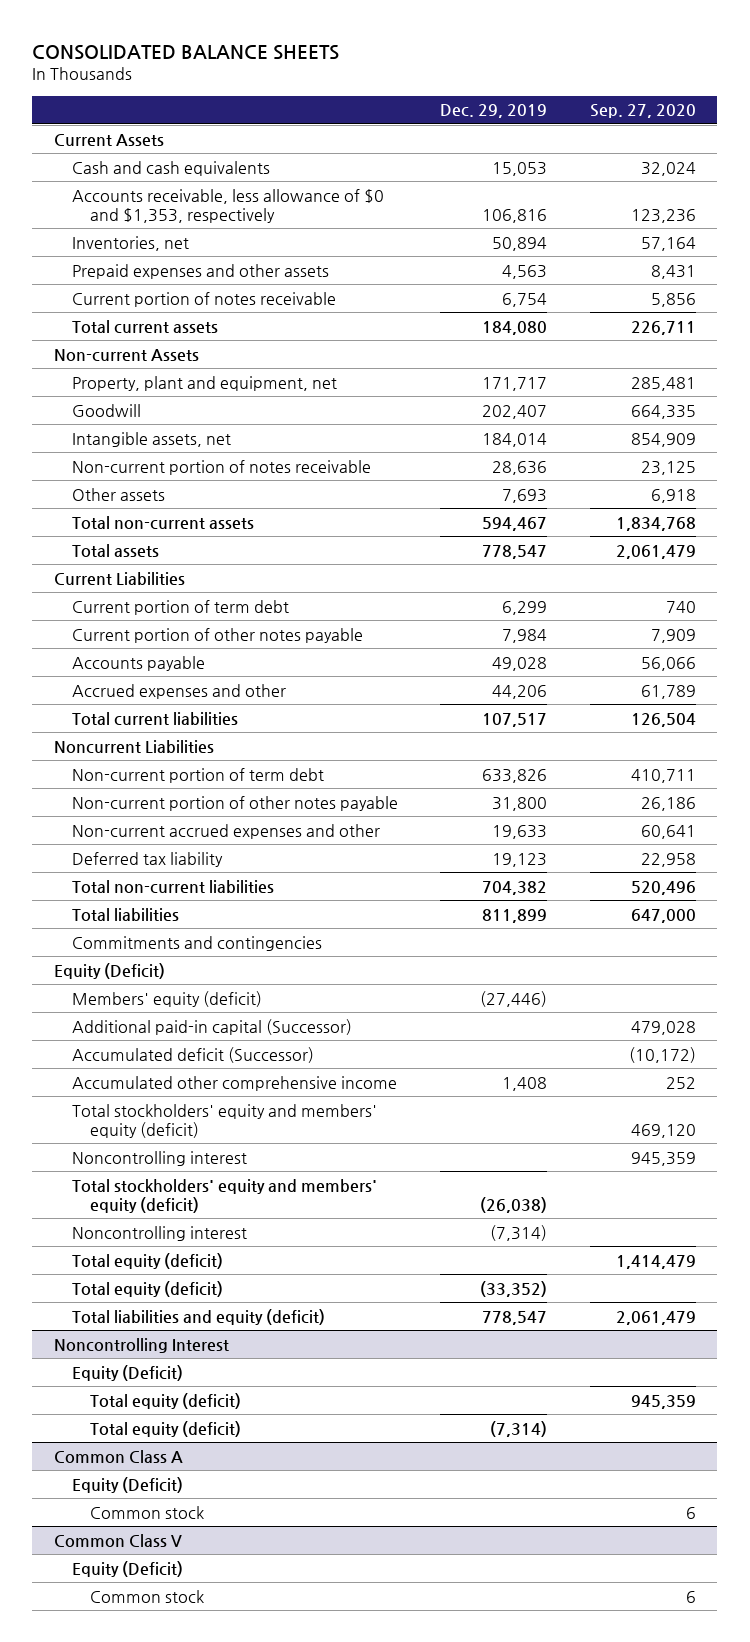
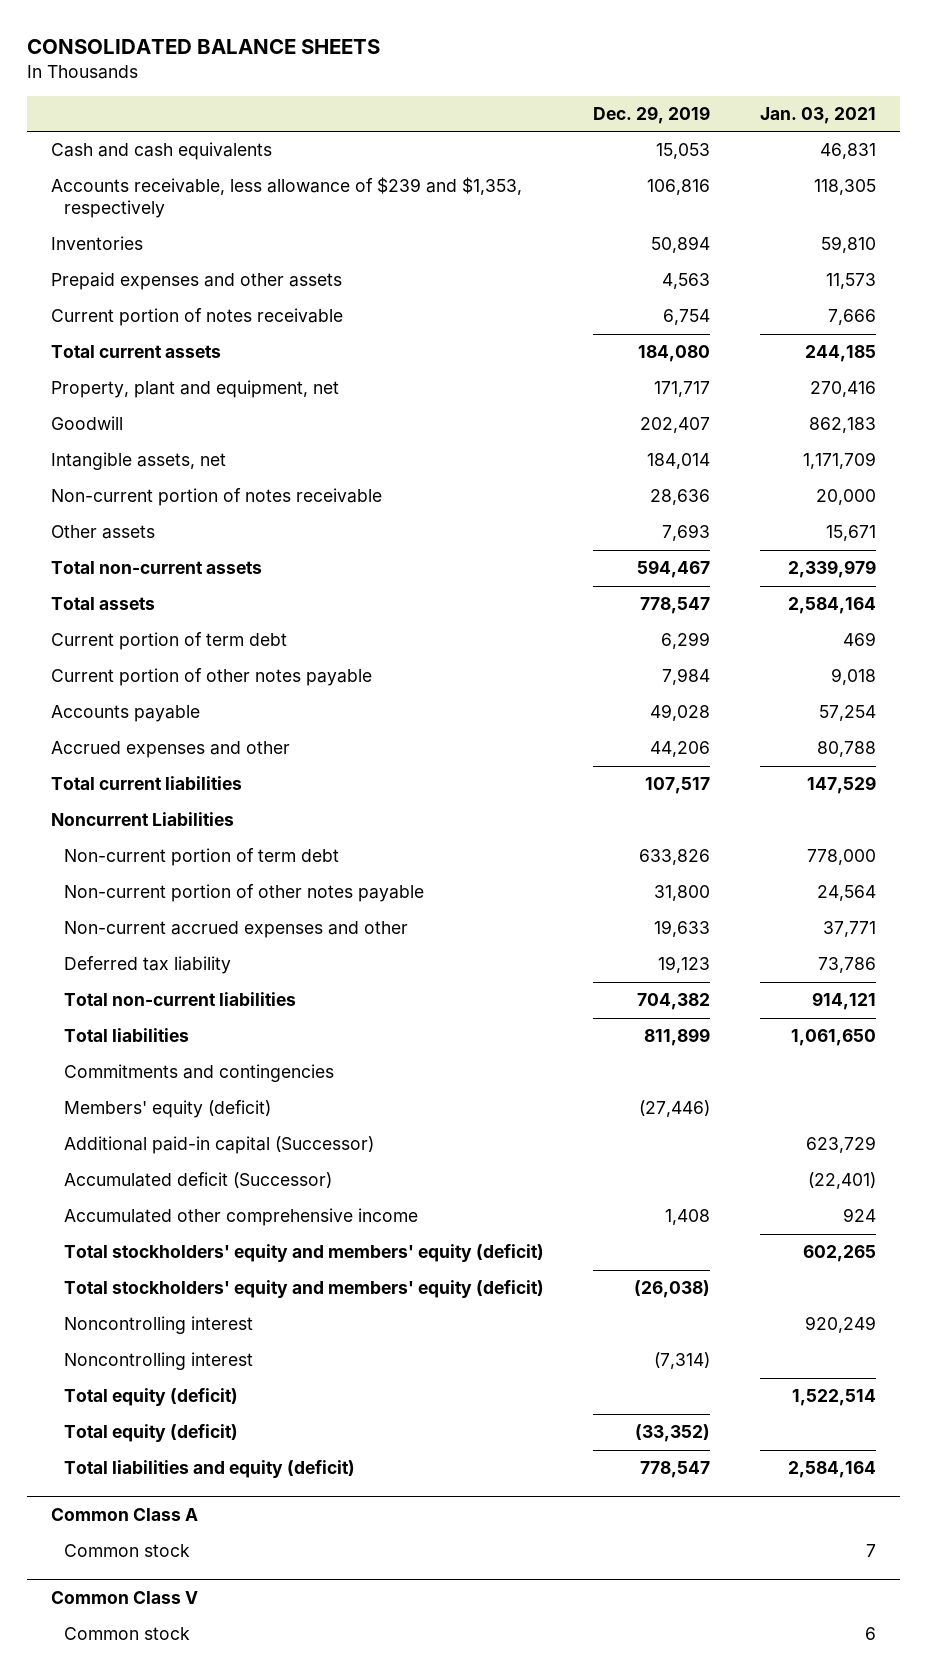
[590,104,697,119] Sep. 27, 2020 -> none
none -> [759,106,876,124] Jan. 03, 2021
[53,133,164,146] Current Assets -> none
[71,188,384,223] Accounts receivable, less allowance of $0 and $1,353, respectively -> [51,177,523,219] Accounts receivable, less allowance of $239 and $1,353, respectively
[71,235,189,251] Inventories, net -> [51,236,144,251] Inventories
[53,348,199,362] Non-current Assets -> none
[53,571,185,585] Current Liabilities -> none
[53,962,165,979] Equity (Deficit) -> none
[71,1150,247,1166] Noncontrolling interest -> [64,1316,254,1335] Noncontrolling interest
[53,1337,229,1353] Noncontrolling Interest -> none
[71,1364,183,1381] Equity (Deficit) -> none
[89,1392,241,1409] Total equity (deficit) -> none
[89,1420,241,1437] Total equity (deficit) -> none
[71,1476,183,1493] Equity (Deficit) -> none
[71,1560,183,1577] Equity (Deficit) -> none

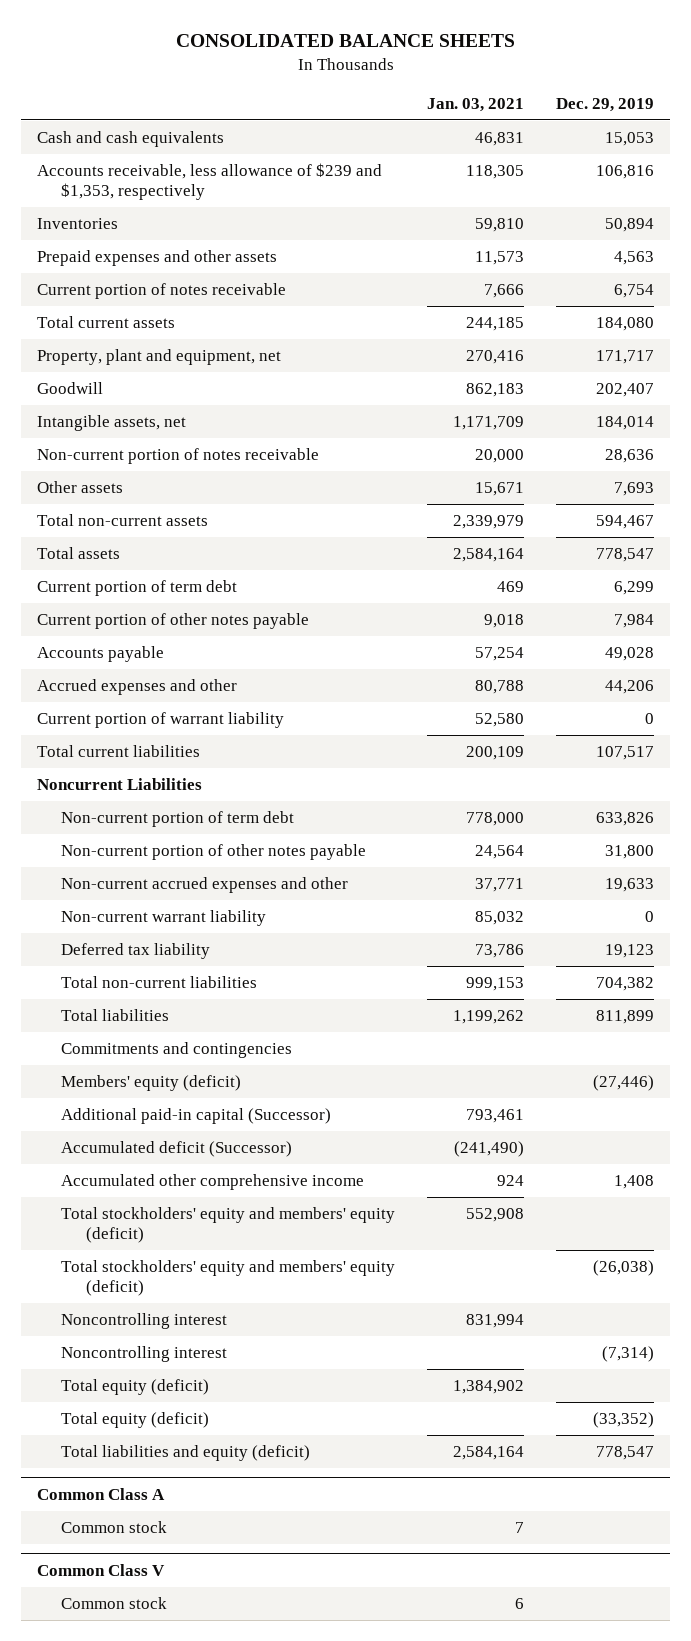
none -> [36,712,284,729] Current portion of warrant liability
[806,776,876,795] 147,529 -> [466,746,525,761] 200,109
none -> [61,910,267,927] Non-current warrant liability
[811,992,876,1011] 914,121 -> [466,977,525,992] 999,153
[790,1029,876,1047] 1,061,650 -> [453,1010,525,1025] 1,199,262
[805,1136,876,1154] 623,729 -> [466,1109,525,1124] 793,461
[807,1172,876,1190] (22,401) -> [454,1141,525,1158] (241,490)
[802,1245,876,1263] 602,265 -> [466,1208,525,1223] 552,908
[804,1316,876,1334] 920,249 -> [466,1314,525,1329] 831,994
[791,1389,876,1407] 1,522,514 -> [453,1380,525,1395] 1,384,902

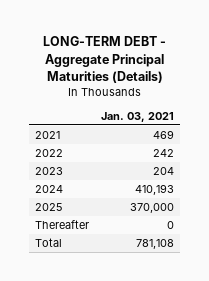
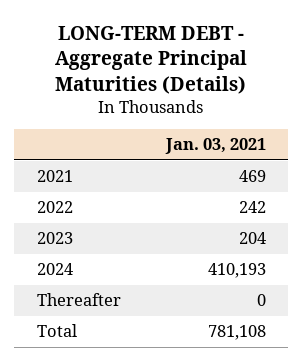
[35,203,64,212] 2025 -> none

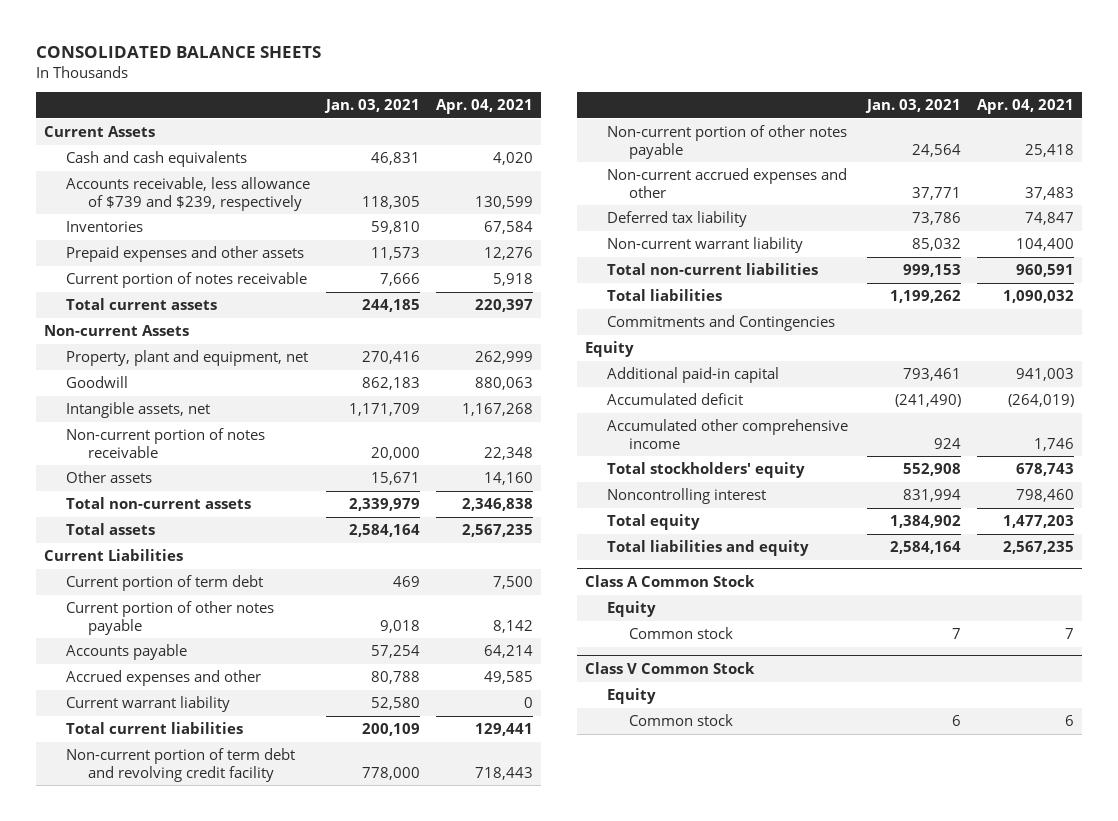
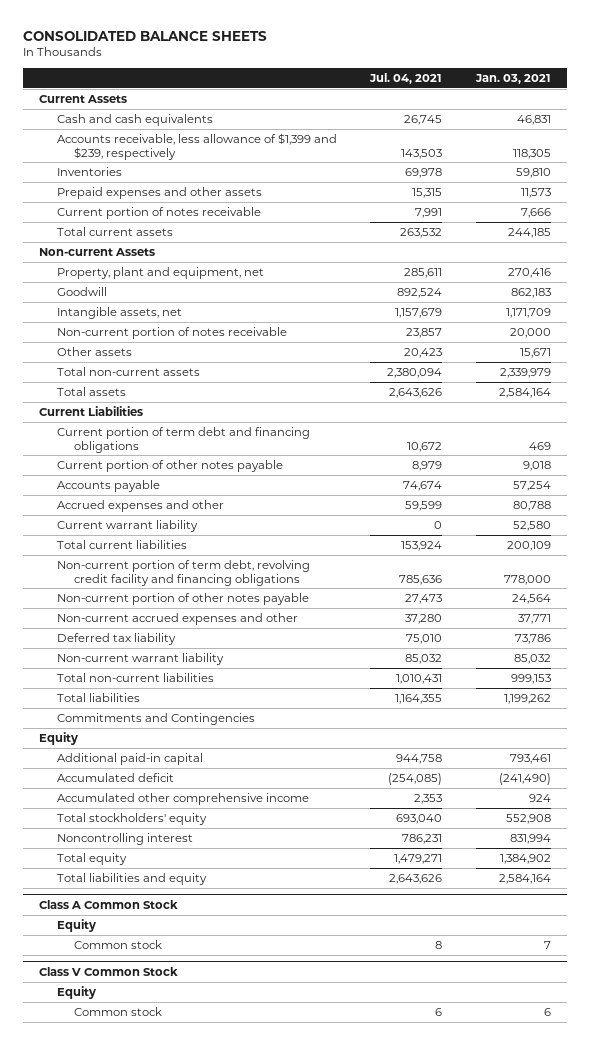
[435,98,533,114] Apr. 04, 2021 -> none
none -> [369,73,443,85] Jul. 04, 2021
[65,176,310,211] Accounts receivable, less allowance of $739 and $239, respectively -> [56,132,337,160] Accounts receivable, less allowance of $1,399 and $239, respectively
[65,574,263,591] Current portion of term debt -> [56,426,310,453] Current portion of term debt and financing obligations
[65,747,295,782] Non-current portion of term debt and revolving credit facility -> [56,559,310,586] Non-current portion of term debt, revolving credit facility and financing obligations

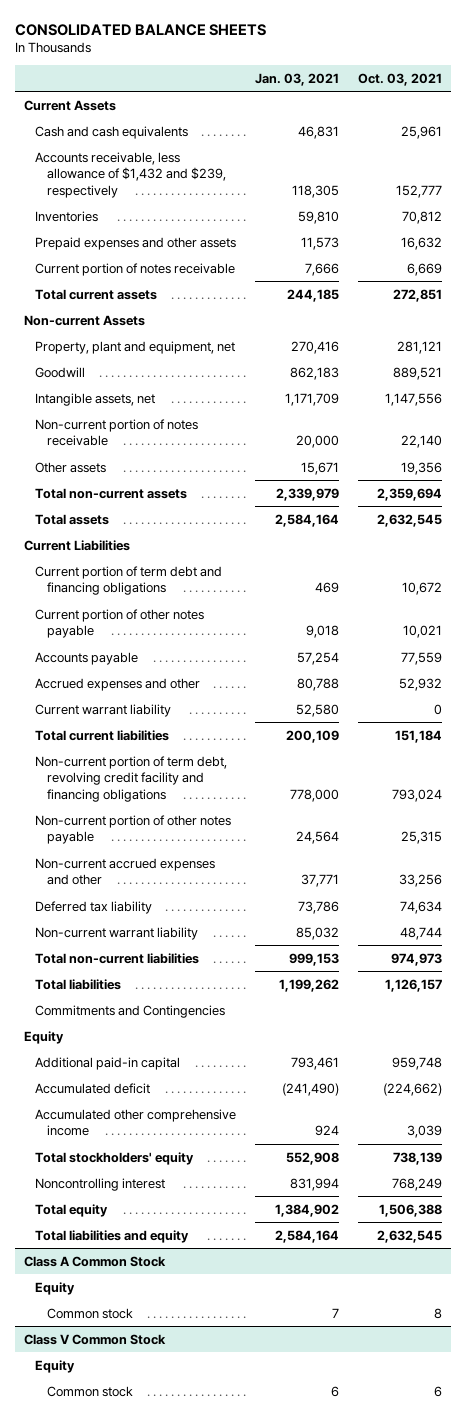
[369,73,443,85] Jul. 04, 2021 -> none
none -> [357,72,442,86] Oct. 03, 2021
[56,132,337,160] Accounts receivable, less allowance of $1,399 and $239, respectively -> [35,151,226,199] Accounts receivable, less allowance of $1,432 and $239, respectively

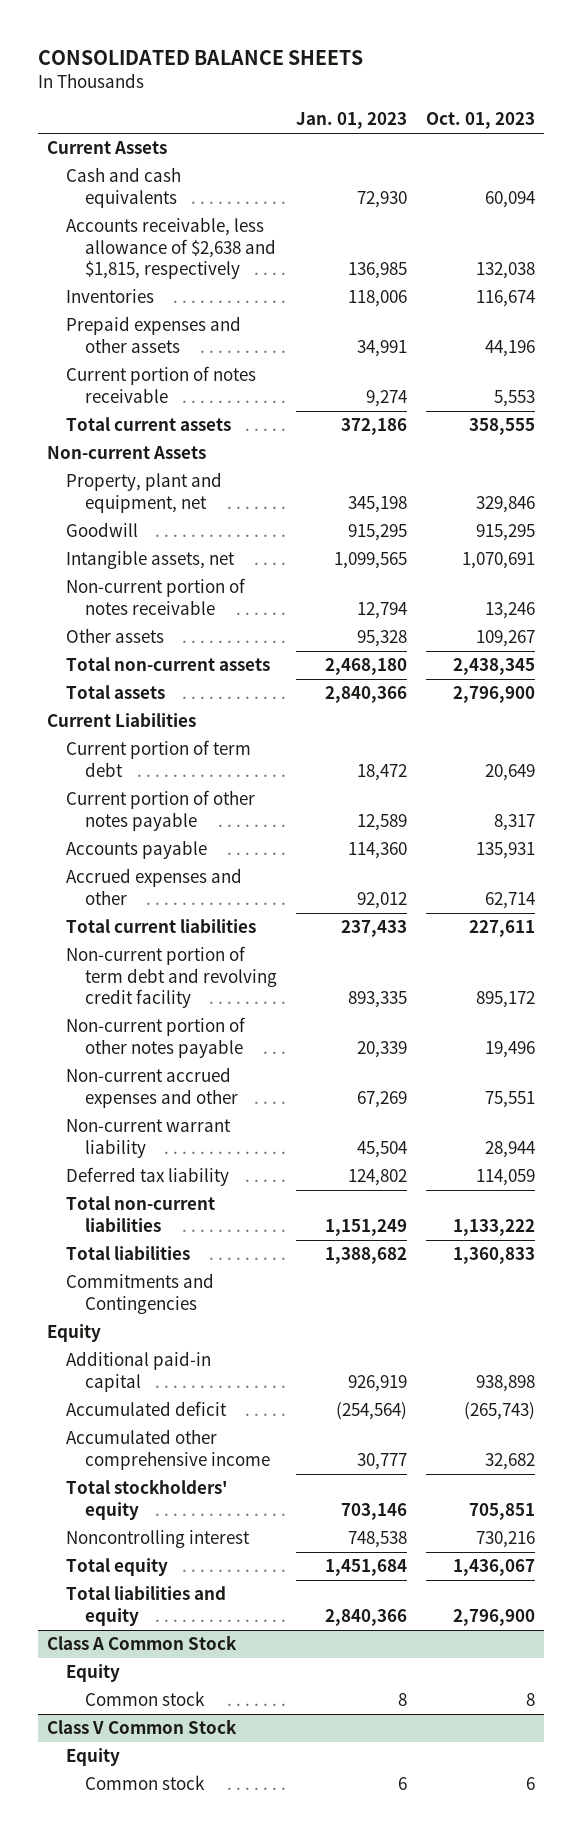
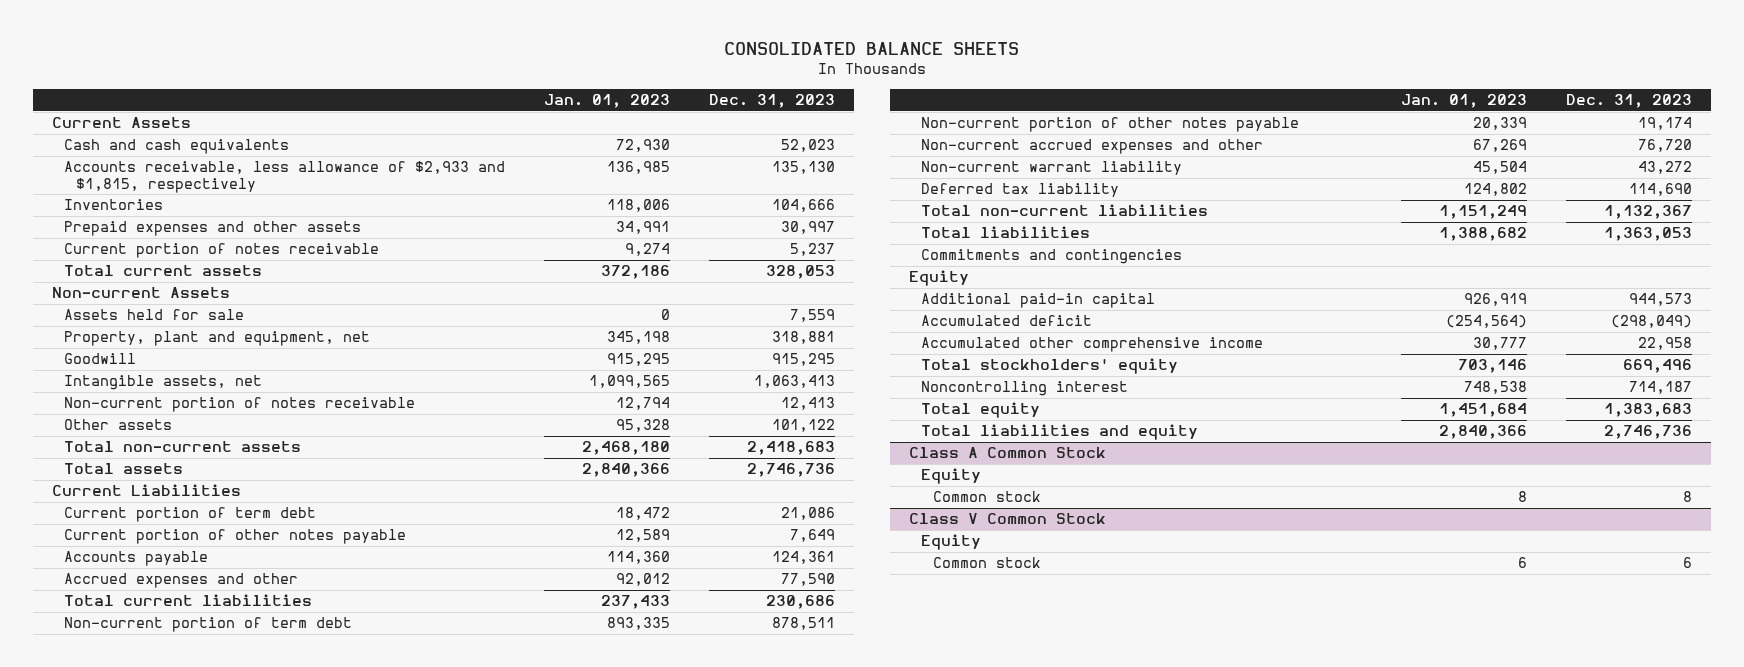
[425,112,535,130] Oct. 01, 2023 -> none
none -> [708,94,835,109] Dec. 31, 2023
[66,217,276,280] Accounts receivable, less allowance of $2,638 and $1,815, respectively -> [63,161,505,193] Accounts receivable, less allowance of $2,933 and $1,815, respectively
none -> [63,309,244,321] Assets held for sale
[66,946,277,1009] Non-current portion of term debt and revolving credit facility -> [63,617,352,633] Non-current portion of term debt
[66,1273,215,1314] Commitments and Contingencies -> [921,249,1183,265] Commitments and contingencies

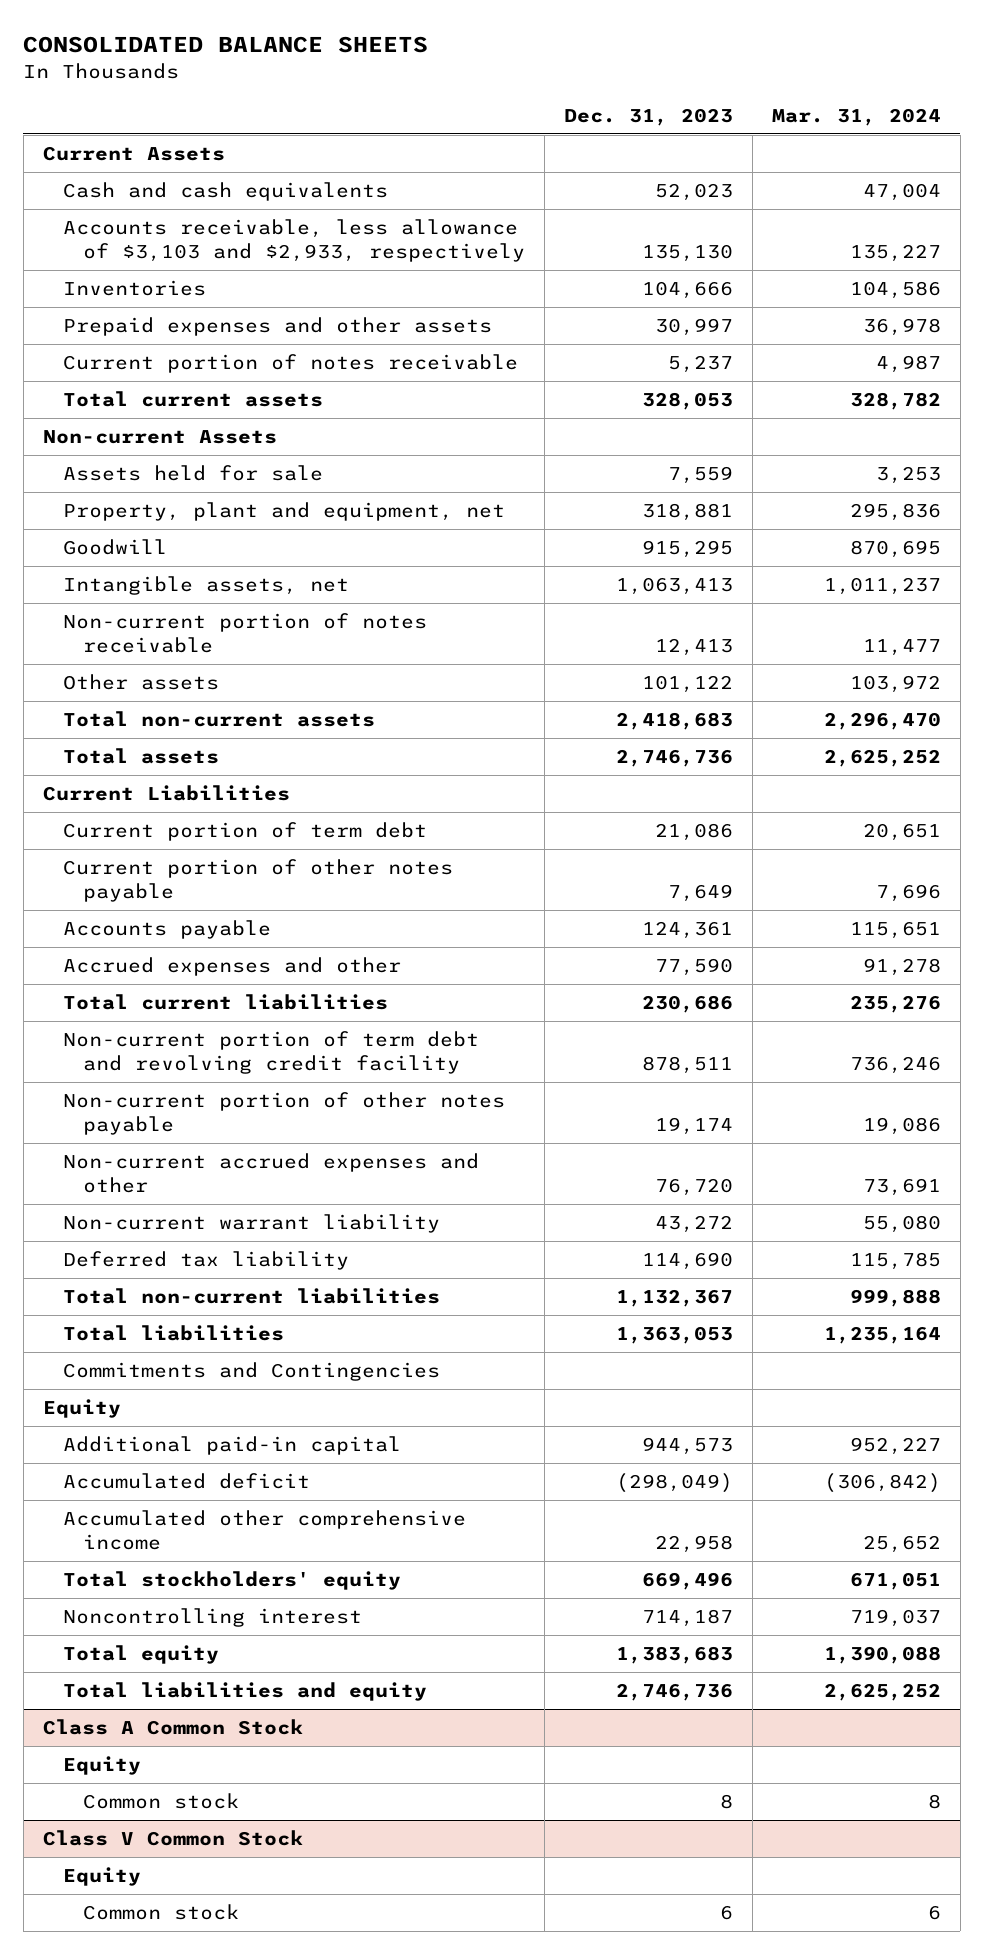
[543,94,670,109] Jan. 01, 2023 -> none
none -> [771,107,941,126] Mar. 31, 2024
[63,161,505,193] Accounts receivable, less allowance of $2,933 and $1,815, respectively -> [62,219,525,262] Accounts receivable, less allowance of $3,103 and $2,933, respectively
[63,617,352,633] Non-current portion of term debt -> [62,1031,479,1074] Non-current portion of term debt and revolving credit facility
[921,249,1183,265] Commitments and contingencies -> [62,1362,440,1382] Commitments and Contingencies

